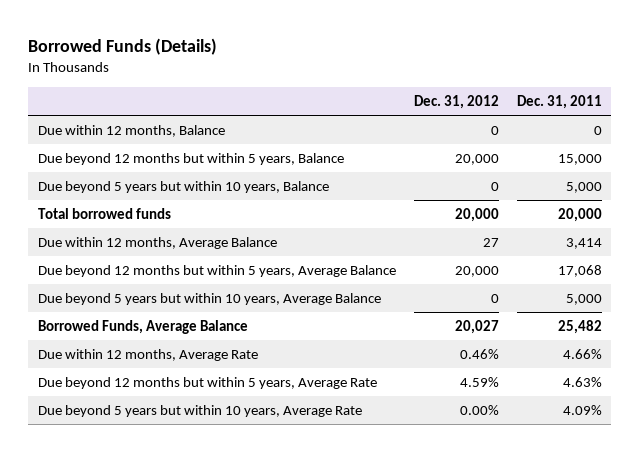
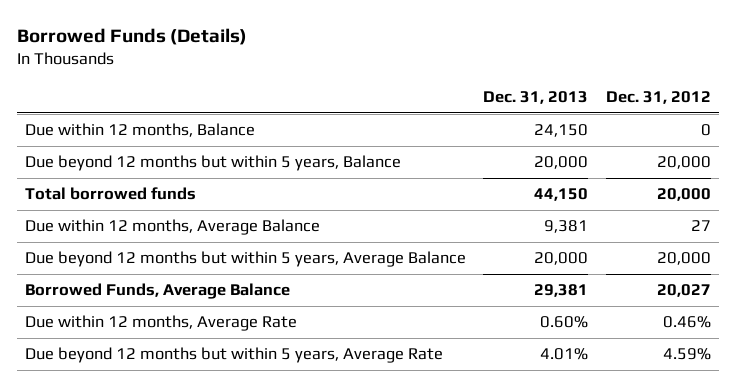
[517,95,603,110] Dec. 31, 2011 -> none
none -> [483,91,589,105] Dec. 31, 2013
[37,181,329,194] Due beyond 5 years but within 10 years, Balance -> none
[37,293,381,306] Due beyond 5 years but within 10 years, Average Balance -> none
[37,405,362,418] Due beyond 5 years but within 10 years, Average Rate -> none

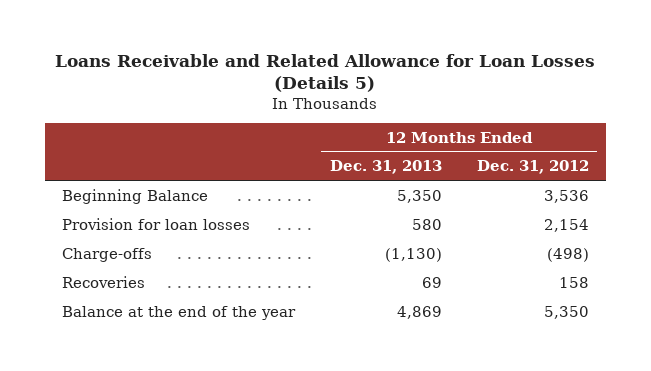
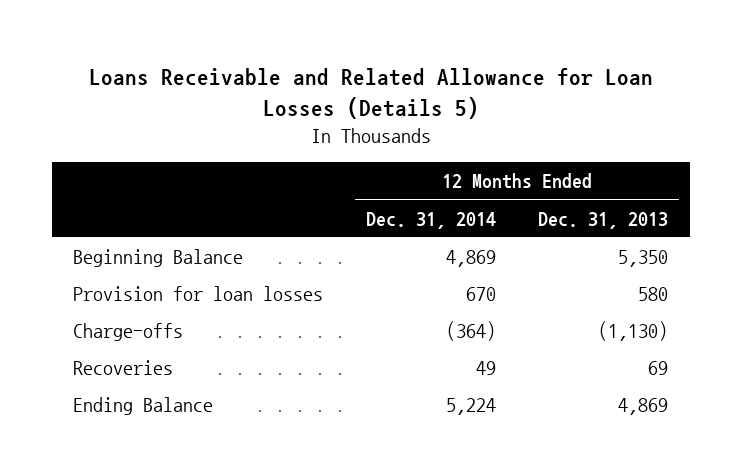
[476,160,589,175] Dec. 31, 2012 -> none
none -> [365,211,496,229] Dec. 31, 2014
[61,305,296,320] Balance at the end of the year -> [73,397,214,416] Ending Balance

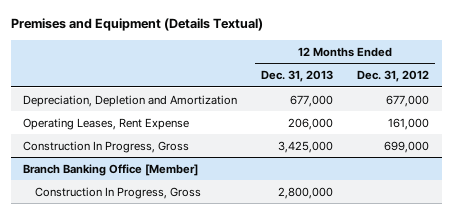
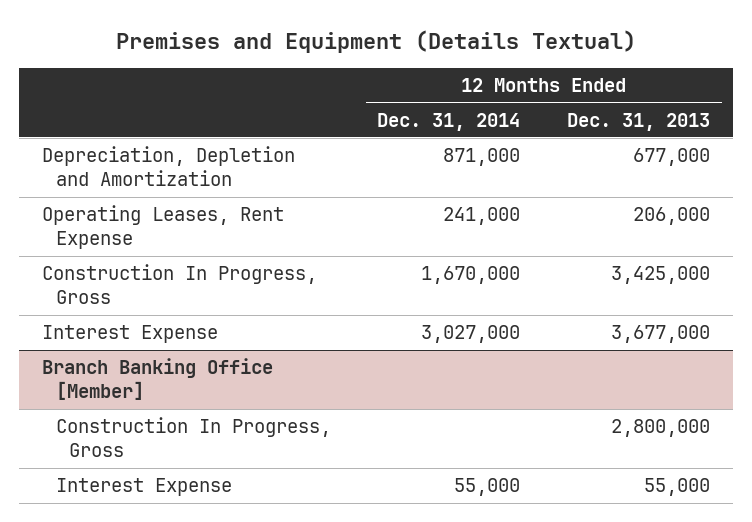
[357,69,430,82] Dec. 31, 2012 -> none
none -> [377,112,521,131] Dec. 31, 2014
none -> [42,325,219,344] Interest Expense
none -> [55,478,232,497] Interest Expense

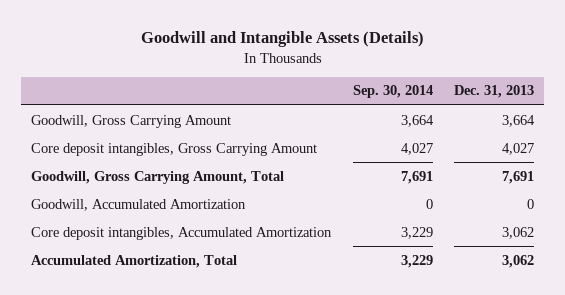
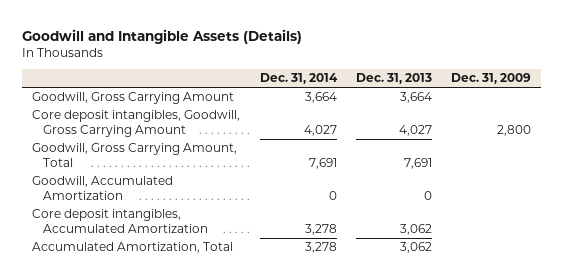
[352,85,433,99] Sep. 30, 2014 -> none
none -> [259,73,338,85] Dec. 31, 2014
none -> [451,73,532,85] Dec. 31, 2009
[31,142,318,156] Core deposit intangibles, Gross Carrying Amount -> [32,110,241,138] Core deposit intangibles, Goodwill, Gross Carrying Amount

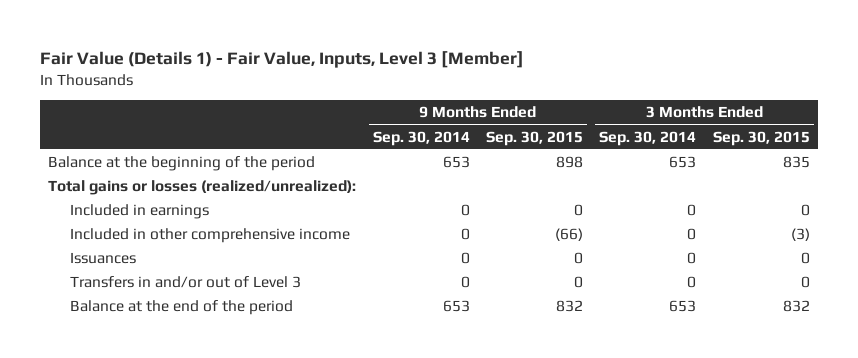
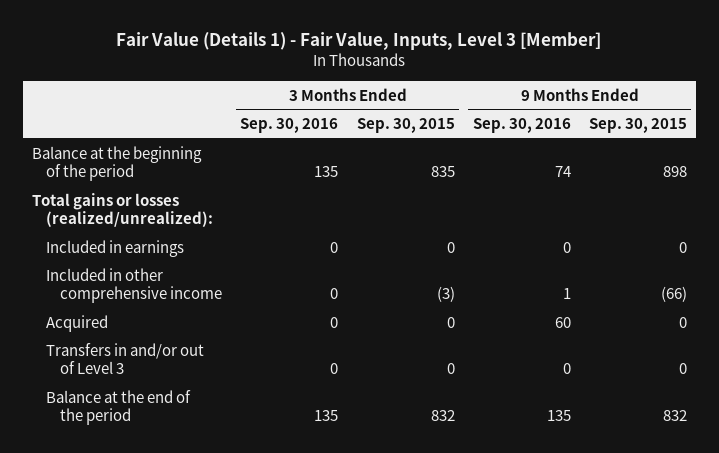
[372,130,470,146] Sep. 30, 2014 -> none
[599,130,697,146] Sep. 30, 2014 -> none
none -> [240,118,339,134] Sep. 30, 2016
none -> [472,118,571,134] Sep. 30, 2016
[69,252,136,265] Issuances -> none
none -> [46,314,109,332] Acquired

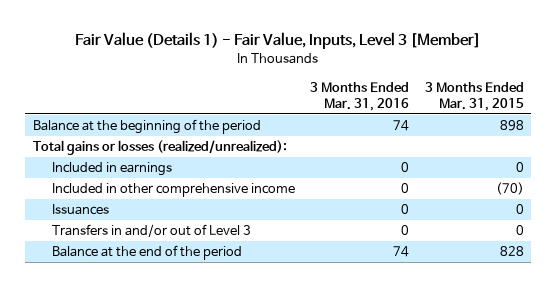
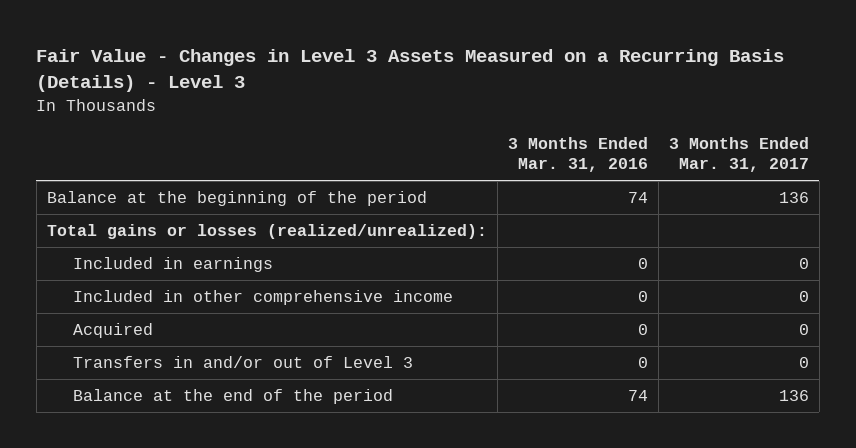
[75,32,482,50] Fair Value (Details 1) - Fair Value, Inputs, Level 3 [Member] -> [36,49,785,93] Fair Value - Changes in Level 3 Assets Measured on a Recurring Basis (Details) - Level 3
[424,81,524,111] 3 Months Ended Mar. 31, 2015 -> none
none -> [668,137,809,173] 3 Months Ended Mar. 31, 2017
[51,204,109,216] Issuances -> none
none -> [73,323,154,339] Acquired

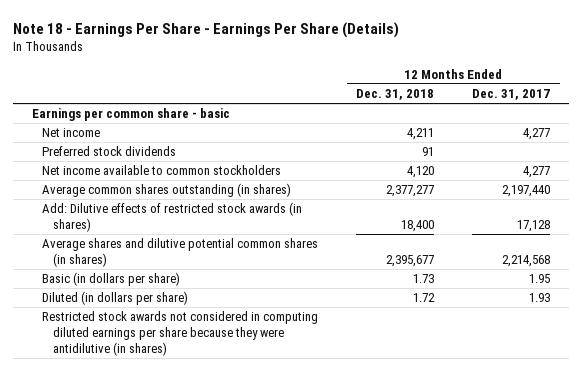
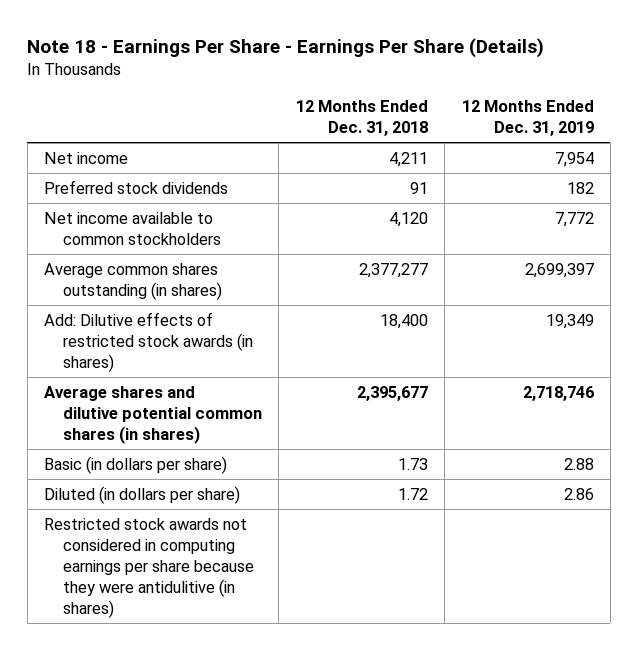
[472,89,551,101] Dec. 31, 2017 -> none
none -> [461,100,594,137] 12 Months Ended Dec. 31, 2019
[32,108,231,122] Earnings per common share - basic -> none
[42,311,319,356] Restricted stock awards not considered in computing diluted earnings per share because they were antidilutive (in shares) -> [44,517,254,618] Restricted stock awards not considered in computing earnings per share because they were antidulitive (in shares)

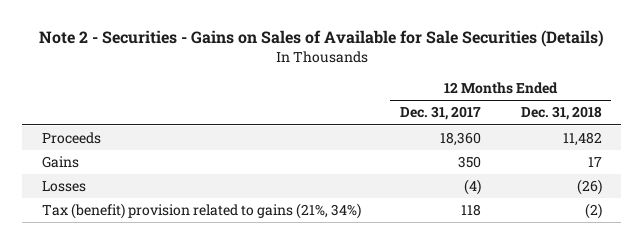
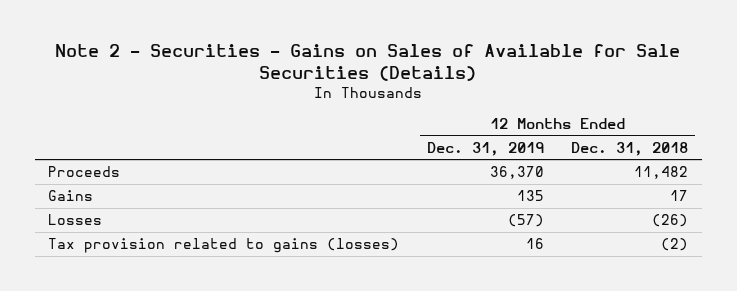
[400,106,482,121] Dec. 31, 2017 -> none
none -> [426,141,544,156] Dec. 31, 2019
[41,203,361,220] Tax (benefit) provision related to gains (21%, 34%) -> [48,238,400,254] Tax provision related to gains (losses)

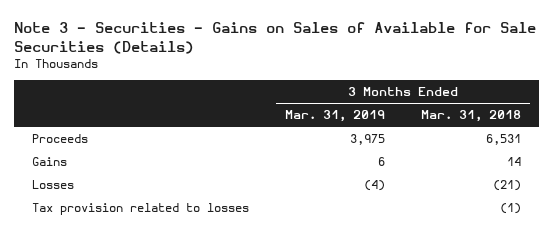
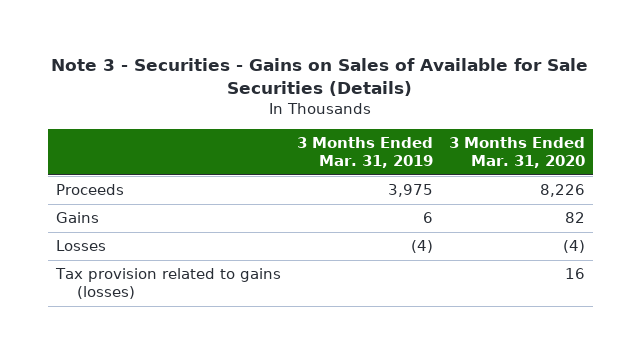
[421,110,522,123] Mar. 31, 2018 -> none
none -> [448,137,585,169] 3 Months Ended Mar. 31, 2020
[32,203,250,216] Tax provision related to losses -> [55,268,282,300] Tax provision related to gains (losses)

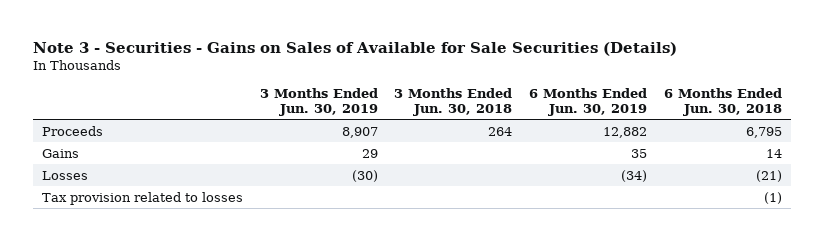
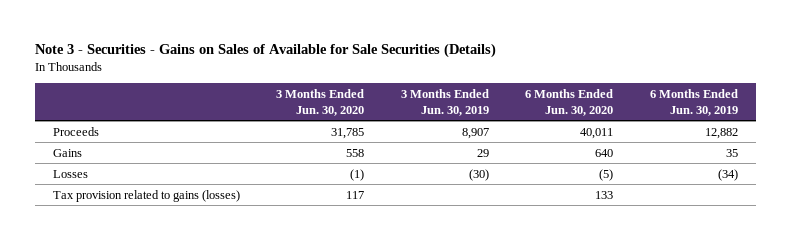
[394,87,513,116] 3 Months Ended Jun. 30, 2018 -> none
[664,87,783,116] 6 Months Ended Jun. 30, 2018 -> none
none -> [276,89,365,116] 3 Months Ended Jun. 30, 2020
none -> [525,89,614,116] 6 Months Ended Jun. 30, 2020
[41,191,243,205] Tax provision related to losses -> [52,189,240,202] Tax provision related to gains (losses)

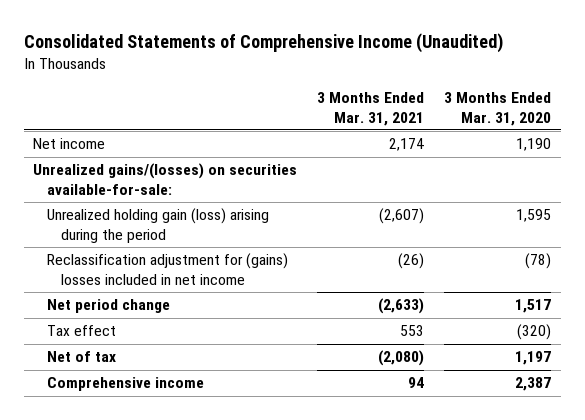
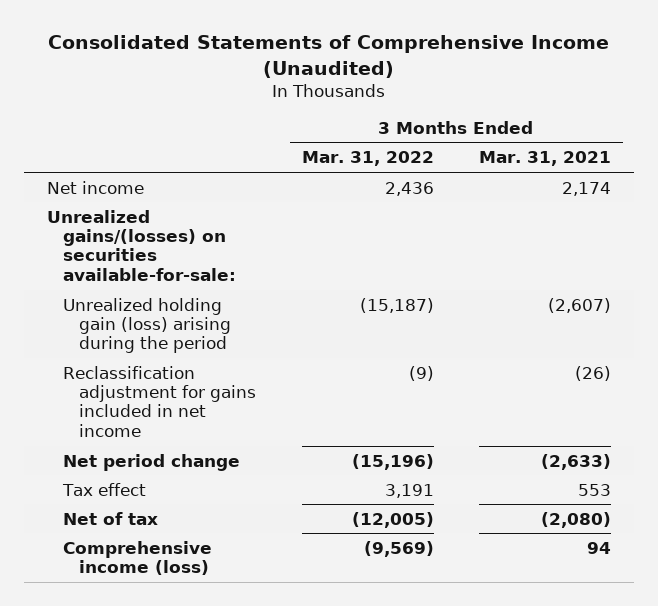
[444,92,552,126] 3 Months Ended Mar. 31, 2020 -> none
none -> [301,151,434,167] Mar. 31, 2022
[47,253,289,285] Reclassification adjustment for (gains) losses included in net income -> [62,365,256,437] Reclassification adjustment for gains included in net income
[47,377,205,392] Comprehensive income -> [62,540,212,576] Comprehensive income (loss)

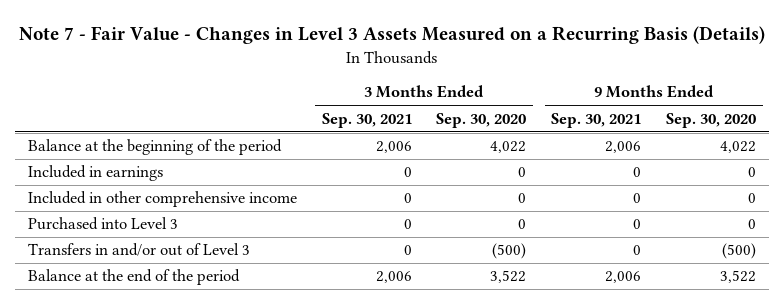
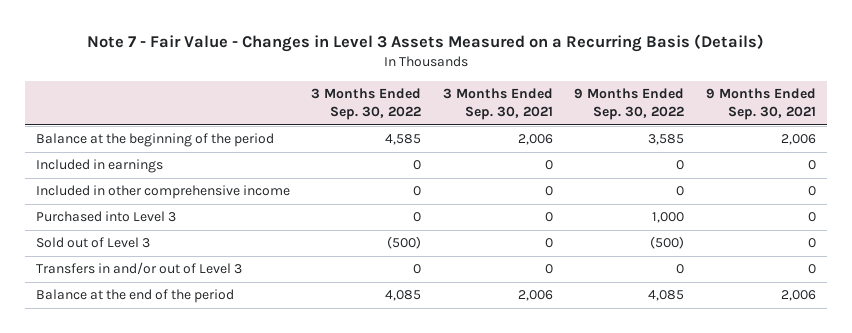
[436,112,527,128] Sep. 30, 2020 -> none
[666,112,757,128] Sep. 30, 2020 -> none
none -> [311,88,422,121] 3 Months Ended Sep. 30, 2022
none -> [574,88,685,121] 9 Months Ended Sep. 30, 2022
none -> [35,237,150,249] Sold out of Level 3

